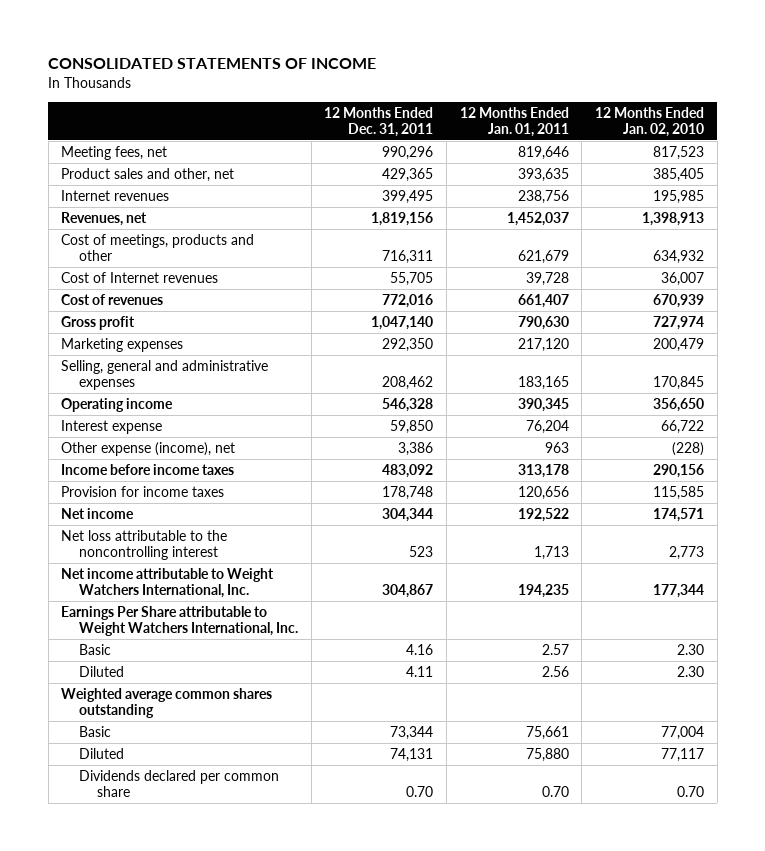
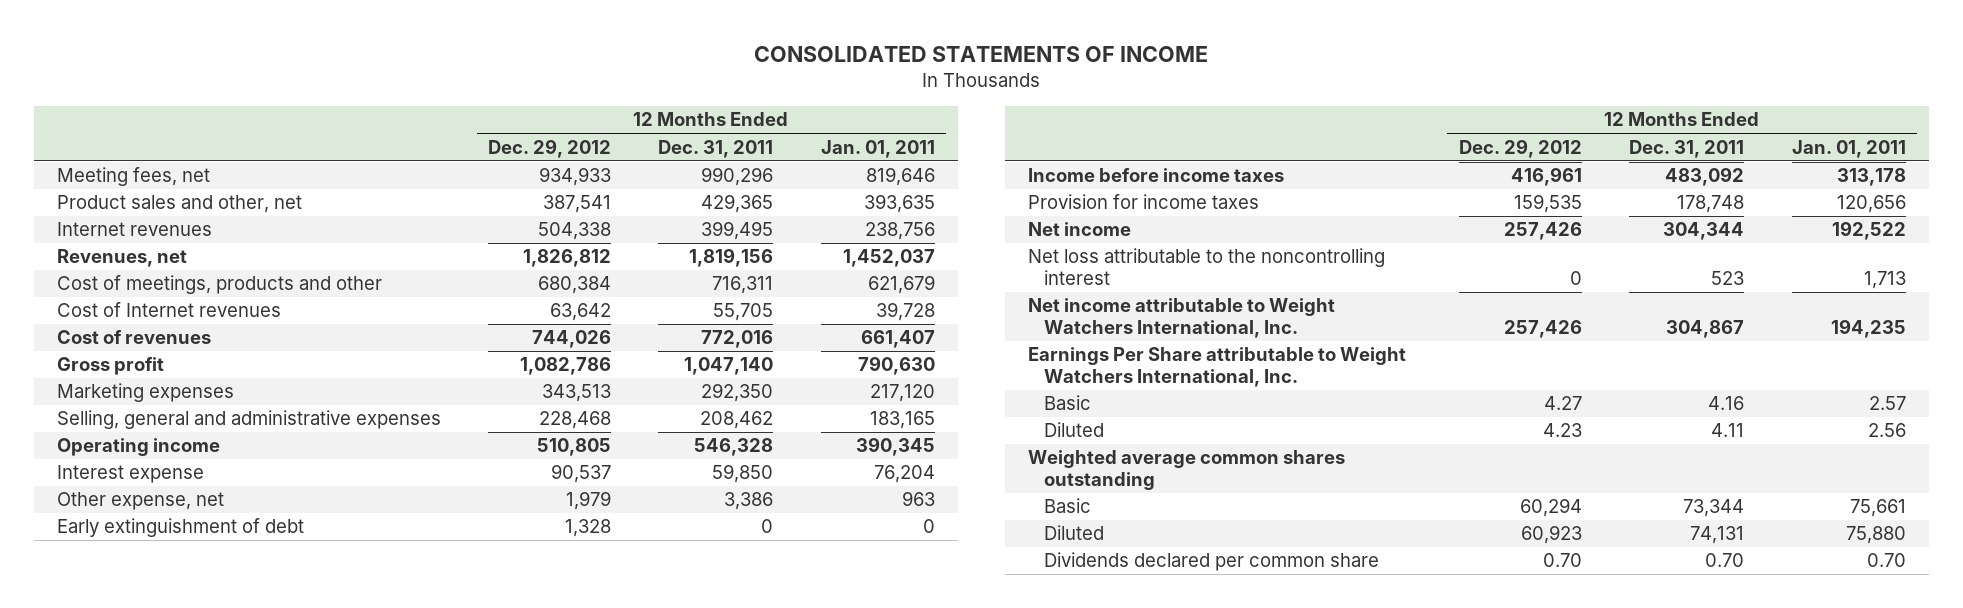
[595,106,705,137] 12 Months Ended Jan. 02, 2010 -> none
none -> [488,138,612,158] Dec. 29, 2012
[61,441,236,456] Other expense (income), net -> [57,492,225,511] Other expense, net
none -> [57,518,305,538] Early extinguishment of debt

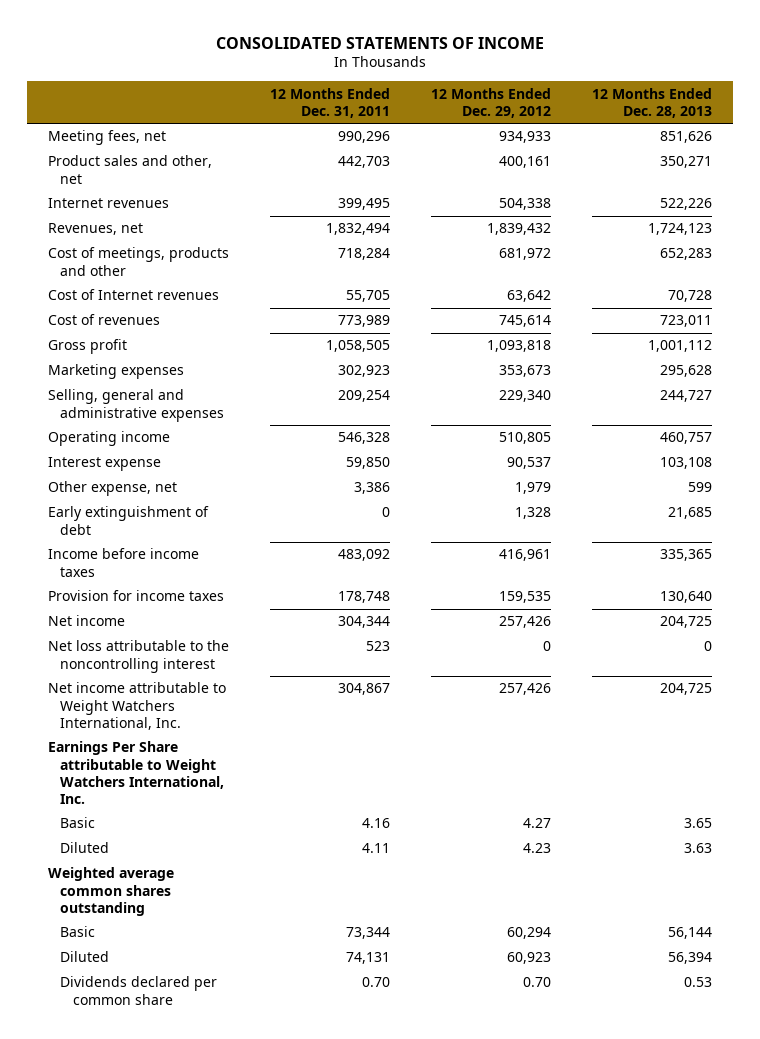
[820,139,935,158] Jan. 01, 2011 -> none
none -> [592,87,713,118] 12 Months Ended Dec. 28, 2013
[543,195,612,214] 387,541 -> [499,156,552,169] 400,161
[701,194,774,214] 429,365 -> [337,156,390,169] 442,703
[523,249,612,268] 1,826,812 -> [487,223,552,236] 1,839,432
[689,248,774,268] 1,819,156 -> [325,223,390,236] 1,832,494
[538,276,612,295] 680,384 -> [499,248,552,261] 681,972
[712,276,774,295] 716,311 -> [337,248,390,261] 718,284
[532,330,612,349] 744,026 -> [499,315,552,328] 745,614
[701,330,774,349] 772,016 -> [337,315,390,328] 773,989
[520,357,612,376] 1,082,786 -> [487,340,552,353] 1,093,818
[684,357,774,376] 1,047,140 -> [325,340,390,353] 1,058,505
[542,384,612,403] 343,513 -> [499,365,552,378] 353,673
[701,383,774,403] 292,350 -> [337,365,390,378] 302,923
[539,411,612,430] 228,468 -> [499,390,552,403] 229,340
[700,411,774,430] 208,462 -> [337,390,390,403] 209,254

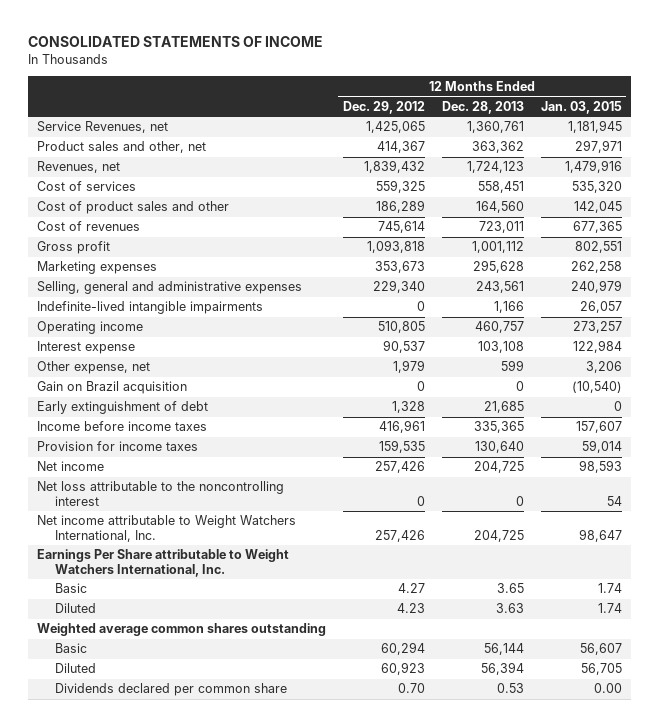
[269,87,390,118] 12 Months Ended Dec. 31, 2011 -> none
none -> [541,100,623,114] Jan. 03, 2015
[47,198,169,209] Internet revenues -> none
[47,130,166,146] Meeting fees, net -> [36,121,168,134] Service Revenues, net
[499,131,552,144] 934,933 -> [365,121,425,134] 1,425,065
[660,131,713,144] 851,626 -> [466,121,524,134] 1,360,761
[499,156,552,169] 400,161 -> [376,141,425,154] 414,367
[660,156,713,169] 350,271 -> [471,141,524,154] 363,362
[47,289,219,301] Cost of Internet revenues -> none
none -> [36,181,136,192] Cost of services
[47,247,229,276] Cost of meetings, products and other -> [36,201,229,215] Cost of product sales and other
[499,248,552,261] 681,972 -> [375,200,425,214] 186,289
[660,248,713,261] 652,283 -> [475,201,524,214] 164,560
[660,390,713,403] 244,727 -> [475,281,524,294] 243,561
none -> [36,301,263,315] Indefinite-lived intangible impairments
none -> [36,381,187,395] Gain on Brazil acquisition

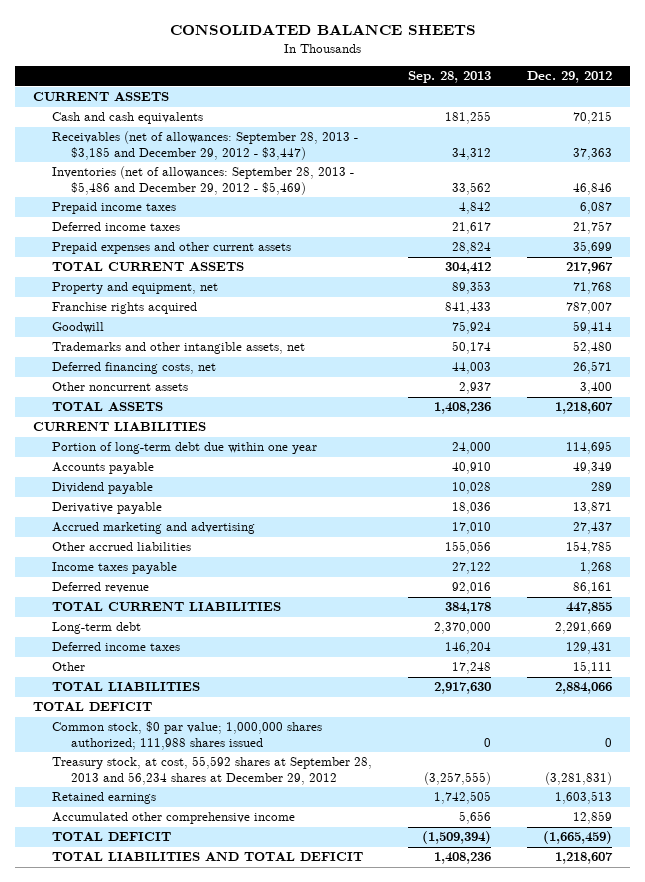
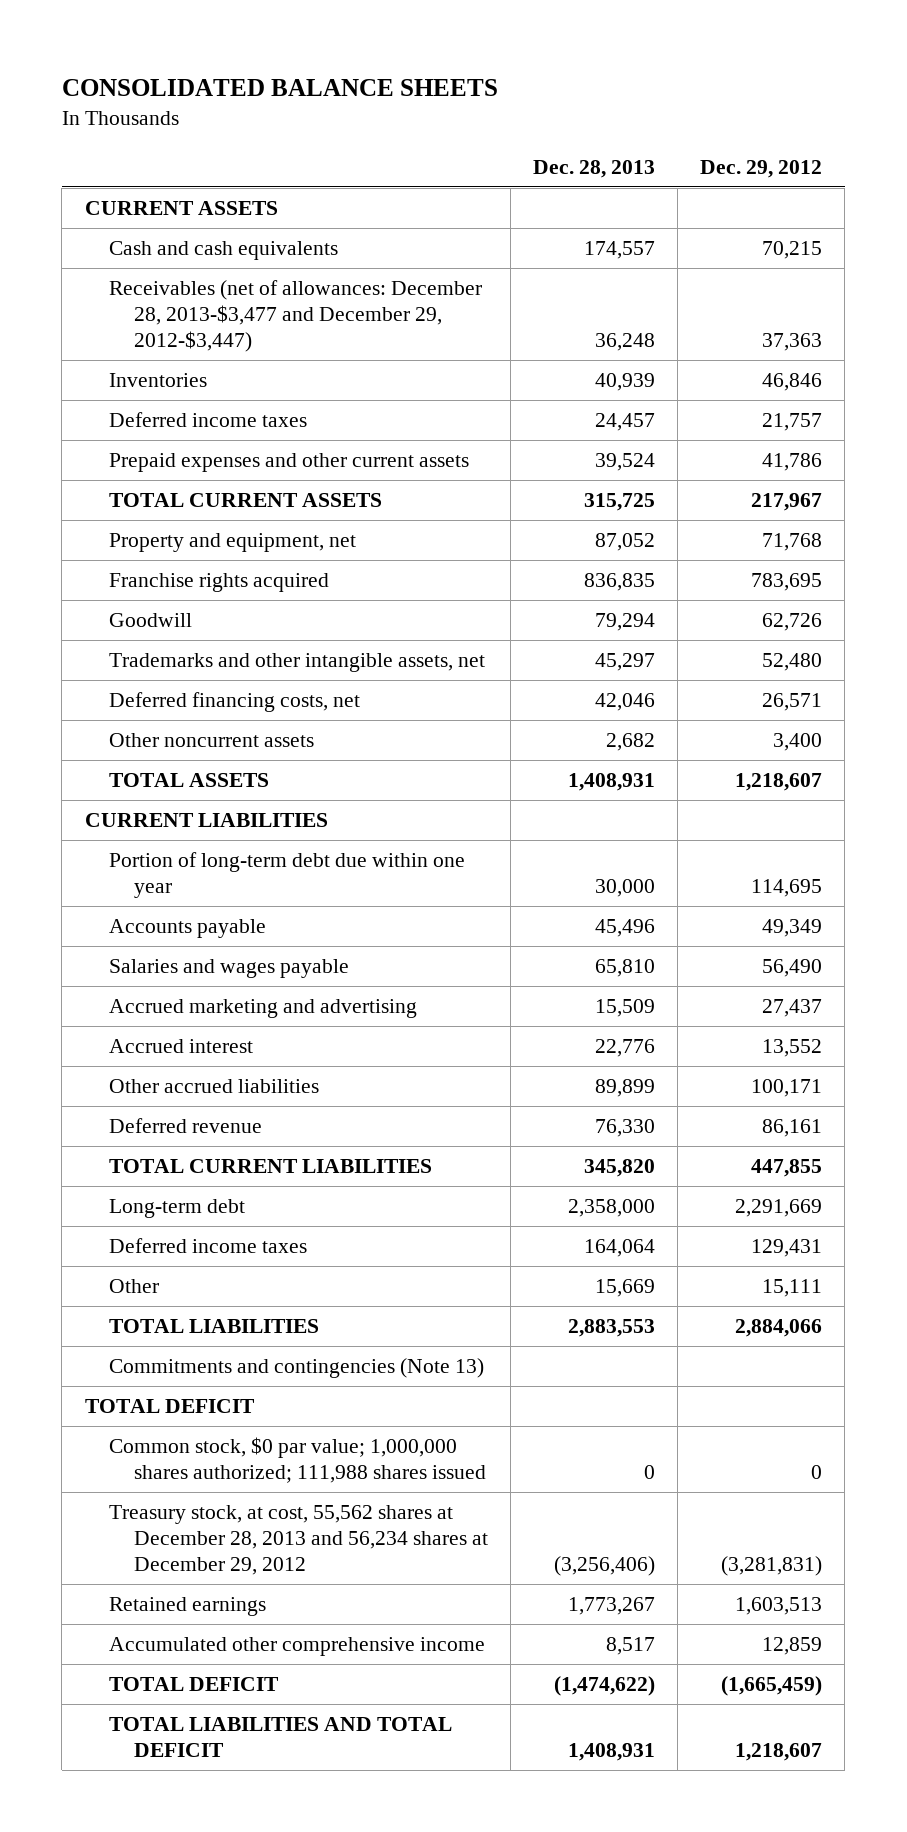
[408,71,492,84] Sep. 28, 2013 -> none
none -> [533,159,656,178] Dec. 28, 2013
[51,202,176,215] Prepaid income taxes -> none
[51,131,358,160] Receivables (net of allowances: September 28, 2013 - $3,185 and December 29, 2012 - $3,447) -> [109,280,483,352] Receivables (net of allowances: December 28, 2013-$3,477 and December 29, 2012-$3,447)
[51,166,354,195] Inventories (net of allowances: September 28, 2013 - $5,486 and December 29, 2012 - $5,469) -> [109,373,208,388] Inventories
[573,241,613,255] 35,699 -> [762,453,823,472] 41,786
[566,302,613,315] 787,007 -> [751,573,823,592] 783,695
[573,321,613,335] 59,414 -> [762,613,823,632] 62,726
[51,482,153,495] Dividend payable -> none
[51,502,162,515] Derivative payable -> none
none -> [109,959,350,979] Salaries and wages payable
[51,562,177,575] Income taxes payable -> none
none -> [109,1039,254,1054] Accrued interest
[566,541,613,555] 154,785 -> [751,1079,823,1098] 100,171
none -> [109,1358,485,1379] Commitments and contingencies (Note 13)
[51,756,372,785] Treasury stock, at cost, 55,592 shares at September 28, 2013 and 56,234 shares at December 29, 2012 -> [109,1505,489,1575] Treasury stock, at cost, 55,562 shares at December 28, 2013 and 56,234 shares at December 29, 2012

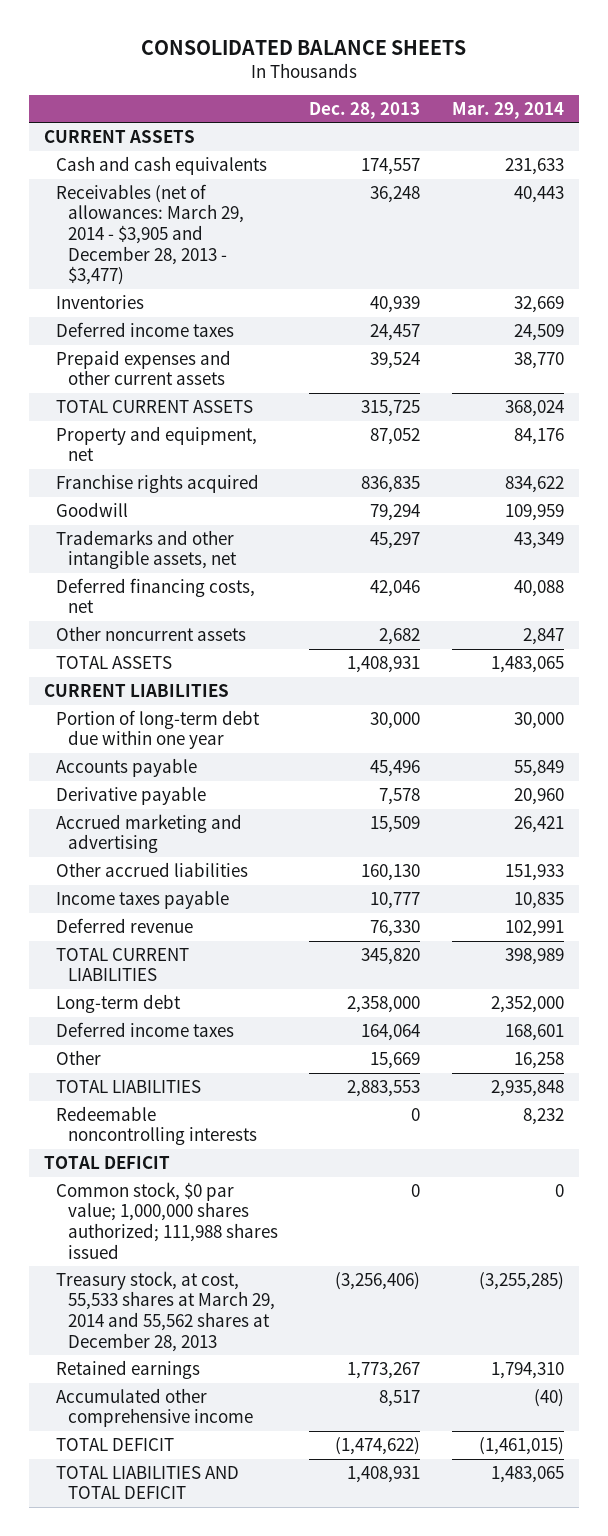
[700,159,823,178] Dec. 29, 2012 -> none
none -> [451,101,564,119] Mar. 29, 2014
[109,280,483,352] Receivables (net of allowances: December 28, 2013-$3,477 and December 29, 2012-$3,447) -> [56,183,245,286] Receivables (net of allowances: March 29, 2014 - $3,905 and December 28, 2013 - $3,477)
[109,959,350,979] Salaries and wages payable -> none
none -> [56,785,207,805] Derivative payable
[109,1039,254,1054] Accrued interest -> none
[595,1079,656,1098] 89,899 -> [361,863,421,881] 160,130
none -> [56,889,230,909] Income taxes payable
[109,1358,485,1379] Commitments and contingencies (Note 13) -> none
none -> [56,1105,258,1146] Redeemable noncontrolling interests
[109,1505,489,1575] Treasury stock, at cost, 55,562 shares at December 28, 2013 and 56,234 shares at December 29, 2012 -> [56,1270,276,1352] Treasury stock, at cost, 55,533 shares at March 29, 2014 and 55,562 shares at December 28, 2013

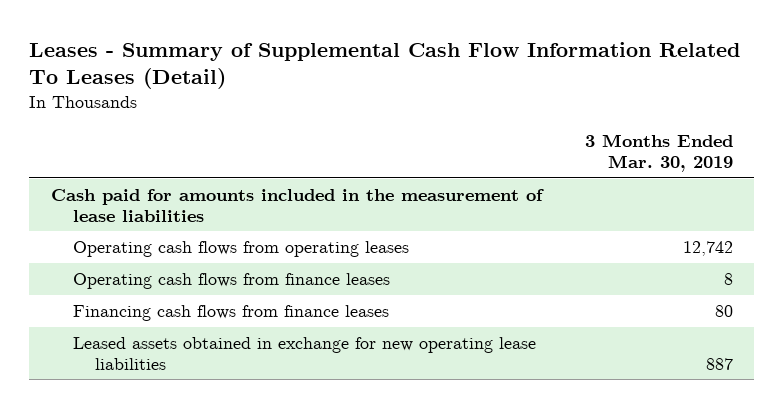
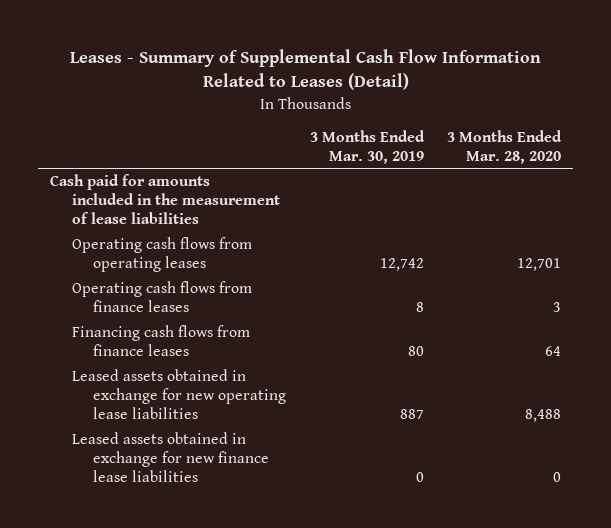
[29,41,741,89] Leases - Summary of Supplemental Cash Flow Information Related To Leases (Detail) -> [69,48,541,91] Leases - Summary of Supplemental Cash Flow Information Related to Leases (Detail)
none -> [447,130,563,164] 3 Months Ended Mar. 28, 2020
none -> [71,432,269,483] Leased assets obtained in exchange for new finance lease liabilities

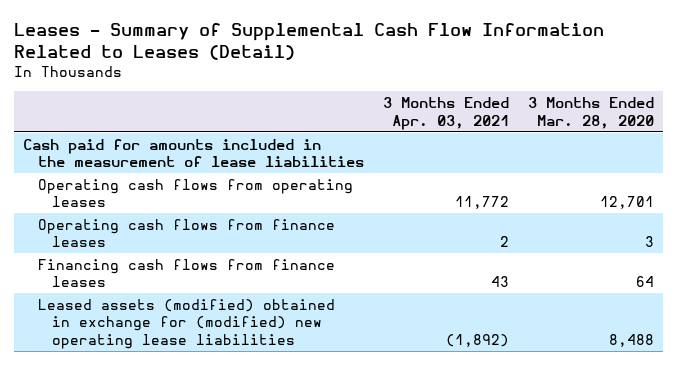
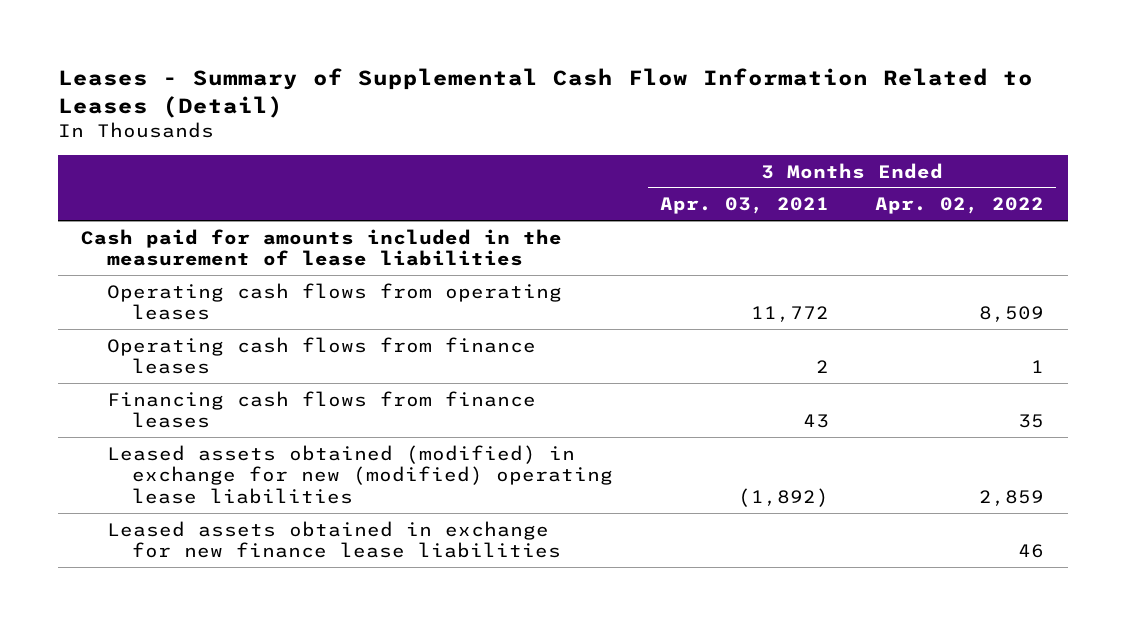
[527,96,654,129] 3 Months Ended Mar. 28, 2020 -> none
none -> [875,197,1045,215] Apr. 02, 2022
[37,298,335,350] Leased assets (modified) obtained in exchange for (modified) new operating lease liabilities -> [106,444,614,504] Leased assets obtained (modified) in exchange for new (modified) operating lease liabilities
none -> [106,520,562,559] Leased assets obtained in exchange for new finance lease liabilities

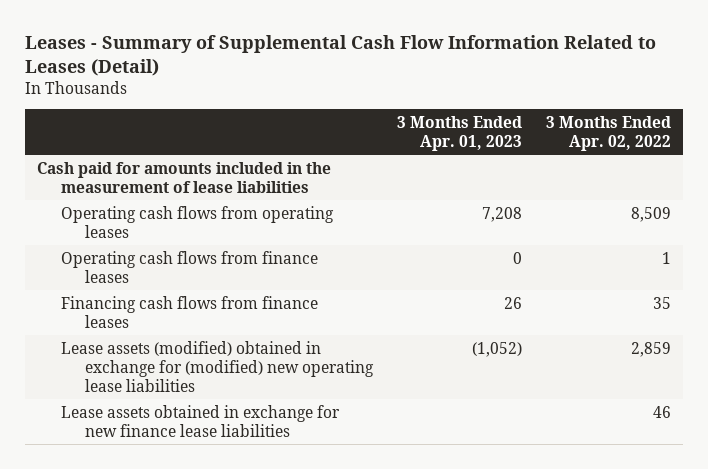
[659,197,829,215] Apr. 03, 2021 -> none
none -> [397,116,523,151] 3 Months Ended Apr. 01, 2023
[106,444,614,504] Leased assets obtained (modified) in exchange for new (modified) operating lease liabilities -> [60,340,375,392] Lease assets (modified) obtained in exchange for (modified) new operating lease liabilities
[106,520,562,559] Leased assets obtained in exchange for new finance lease liabilities -> [60,404,340,437] Lease assets obtained in exchange for new finance lease liabilities

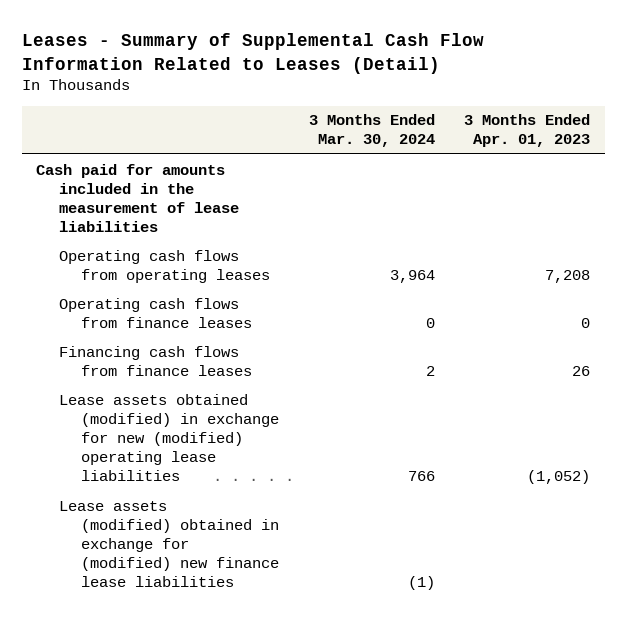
[546,116,672,151] 3 Months Ended Apr. 02, 2022 -> none
none -> [308,114,435,148] 3 Months Ended Mar. 30, 2024
[60,340,375,392] Lease assets (modified) obtained in exchange for (modified) new operating lease liabilities -> [58,393,280,482] Lease assets obtained (modified) in exchange for new (modified) operating lease liabilities
[60,404,340,437] Lease assets obtained in exchange for new finance lease liabilities -> [58,500,280,588] Lease assets (modified) obtained in exchange for (modified) new finance lease liabilities

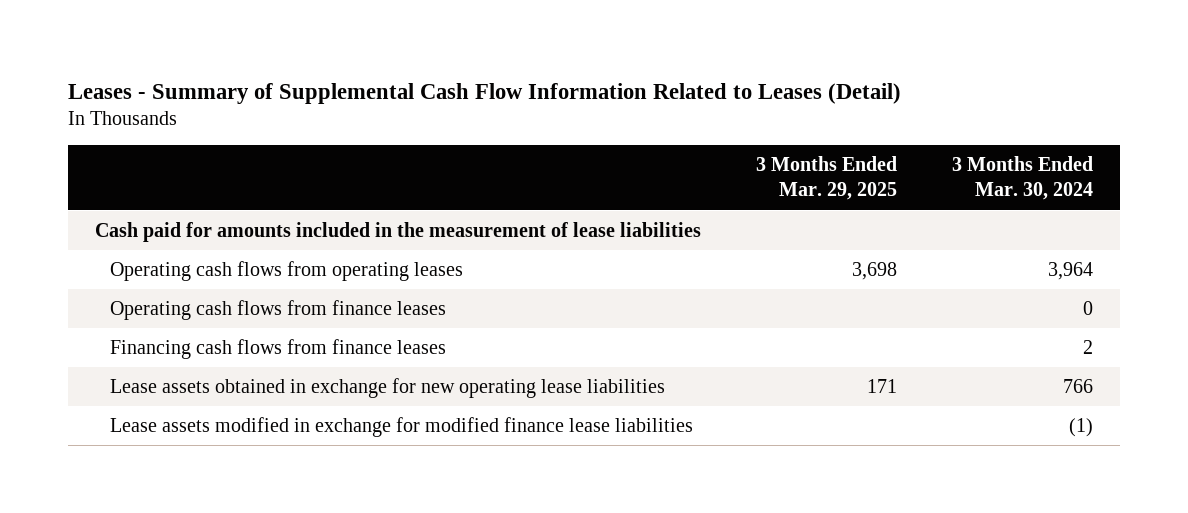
[464,114,591,148] 3 Months Ended Apr. 01, 2023 -> none
none -> [756,156,898,201] 3 Months Ended Mar. 29, 2025
[58,393,280,482] Lease assets obtained (modified) in exchange for new (modified) operating lease liabilities -> [110,378,666,399] Lease assets obtained in exchange for new operating lease liabilities
[58,500,280,588] Lease assets (modified) obtained in exchange for (modified) new finance lease liabilities -> [110,417,694,438] Lease assets modified in exchange for modified finance lease liabilities

